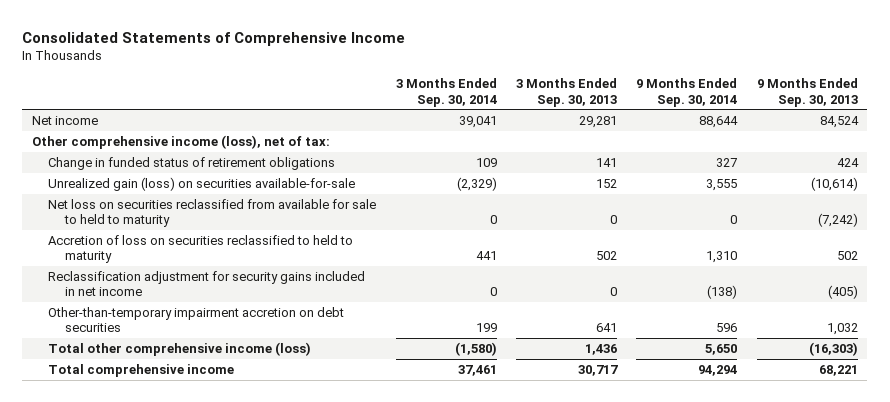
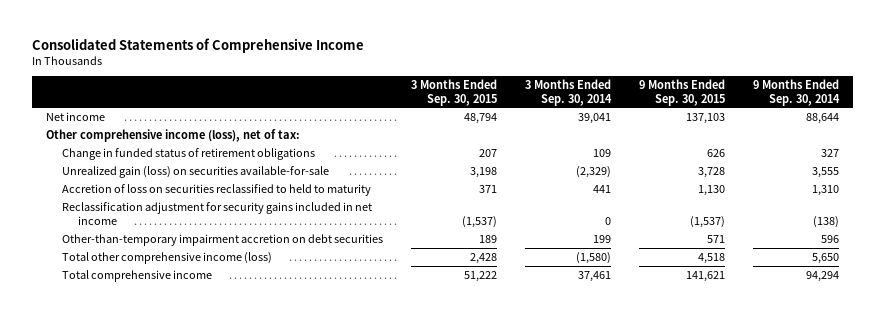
[516,78,618,107] 3 Months Ended Sep. 30, 2013 -> none
[756,78,858,107] 9 Months Ended Sep. 30, 2013 -> none
none -> [411,78,498,106] 3 Months Ended Sep. 30, 2015
none -> [639,78,726,106] 9 Months Ended Sep. 30, 2015
[48,199,377,228] Net loss on securities reclassified from available for sale to held to maturity -> none

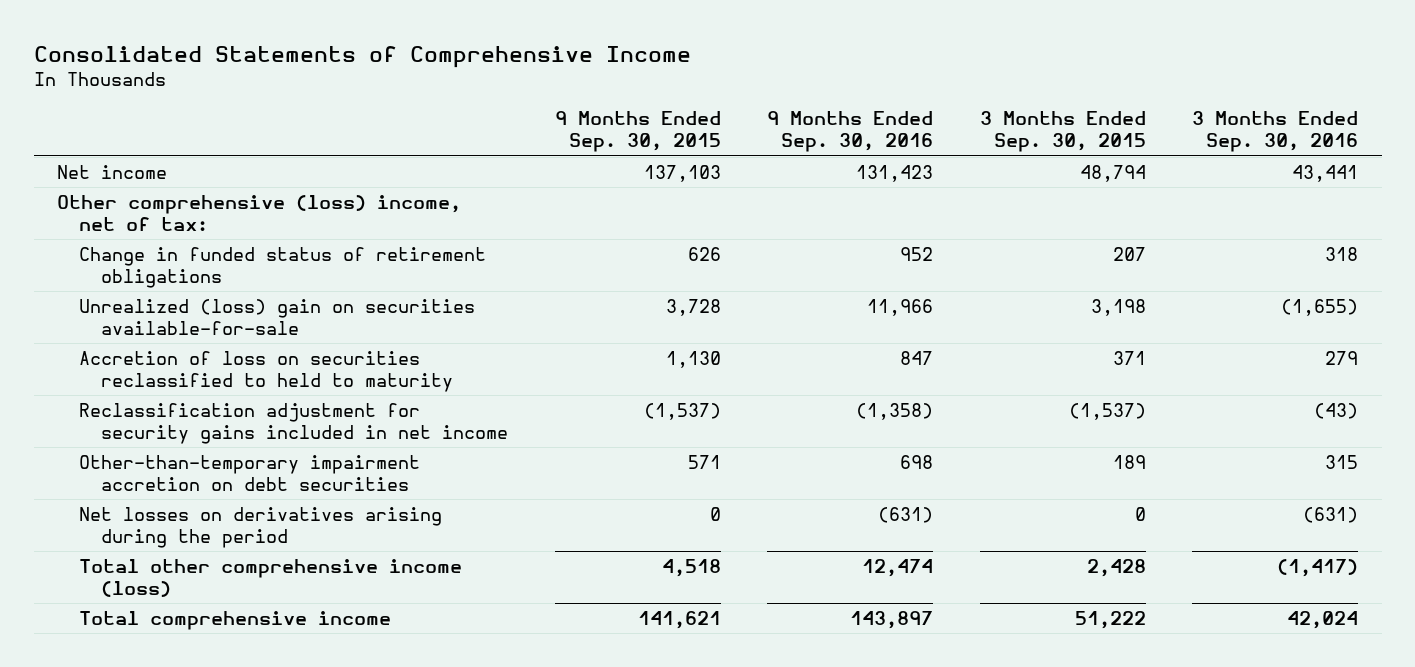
[525,78,613,106] 3 Months Ended Sep. 30, 2014 -> none
[753,78,841,106] 9 Months Ended Sep. 30, 2014 -> none
none -> [767,111,934,153] 9 Months Ended Sep. 30, 2016
none -> [1192,111,1359,153] 3 Months Ended Sep. 30, 2016
[46,128,301,142] Other comprehensive income (loss), net of tax: -> [57,194,462,231] Other comprehensive (loss) income, net of tax:
[62,165,330,178] Unrealized gain (loss) on securities available-for-sale -> [79,298,476,335] Unrealized (loss) gain on securities available-for-sale
none -> [79,506,443,548] Net losses on derivatives arising during the period

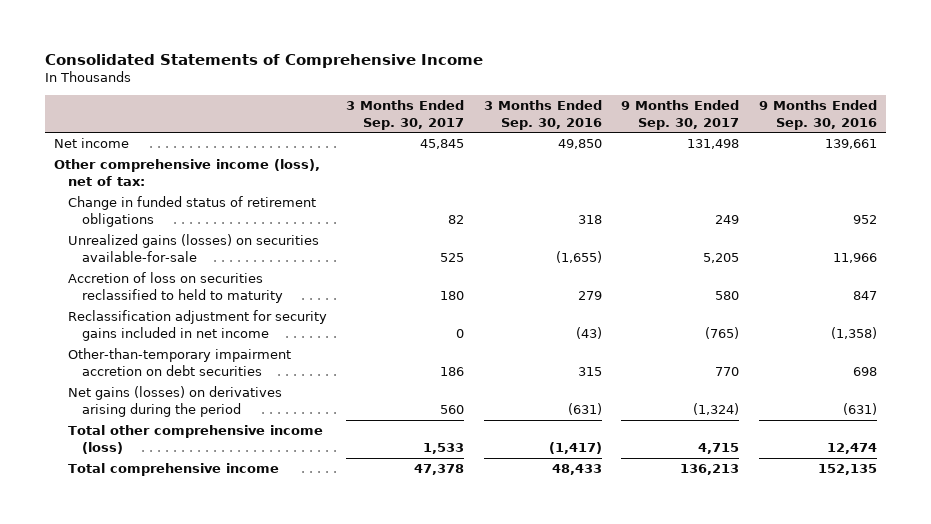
[554,111,721,153] 9 Months Ended Sep. 30, 2015 -> none
[979,111,1146,153] 3 Months Ended Sep. 30, 2015 -> none
none -> [346,100,465,130] 3 Months Ended Sep. 30, 2017
none -> [621,100,740,130] 9 Months Ended Sep. 30, 2017
[856,164,934,182] 131,423 -> [824,139,877,150] 139,661
[1292,164,1359,182] 43,441 -> [557,139,602,150] 49,850
[57,194,462,231] Other comprehensive (loss) income, net of tax: -> [54,159,321,186] Other comprehensive income (loss), net of tax:
[79,298,476,335] Unrealized (loss) gain on securities available-for-sale -> [68,234,320,262] Unrealized gains (losses) on securities available-for-sale
[79,506,443,548] Net losses on derivatives arising during the period -> [68,386,283,417] Net gains (losses) on derivatives arising during the period
[850,610,934,629] 143,897 -> [817,464,877,476] 152,135
[1287,610,1359,629] 42,024 -> [551,464,602,476] 48,433

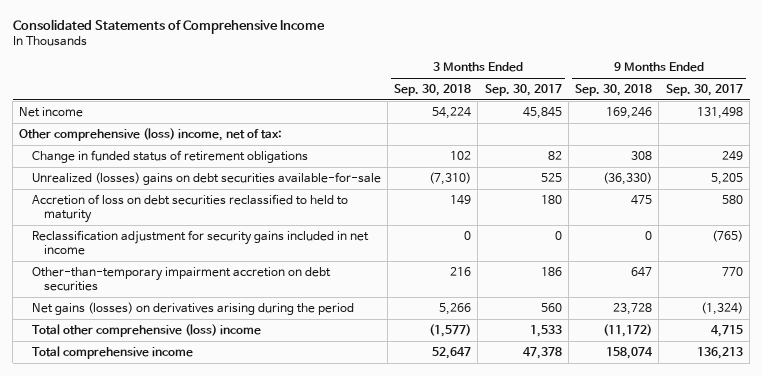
[483,100,602,130] 3 Months Ended Sep. 30, 2016 -> none
[758,100,877,130] 9 Months Ended Sep. 30, 2016 -> none
none -> [394,83,472,96] Sep. 30, 2018
none -> [575,83,653,96] Sep. 30, 2018
[54,159,321,186] Other comprehensive income (loss), net of tax: -> [19,127,283,141] Other comprehensive (loss) income, net of tax:
[68,234,320,262] Unrealized gains (losses) on securities available-for-sale -> [31,171,381,185] Unrealized (losses) gains on debt securities available-for-sale
[68,272,283,303] Accretion of loss on securities reclassified to held to maturity -> [31,193,348,224] Accretion of loss on debt securities reclassified to held to maturity
[68,425,324,454] Total other comprehensive income (loss) -> [31,323,261,337] Total other comprehensive (loss) income

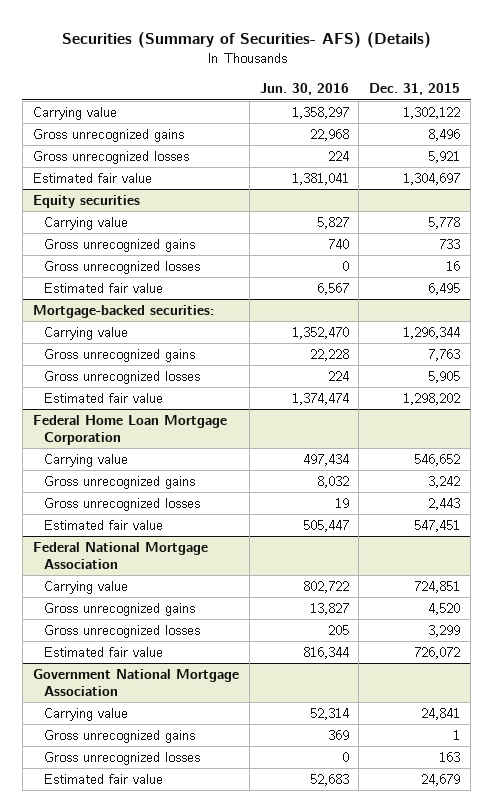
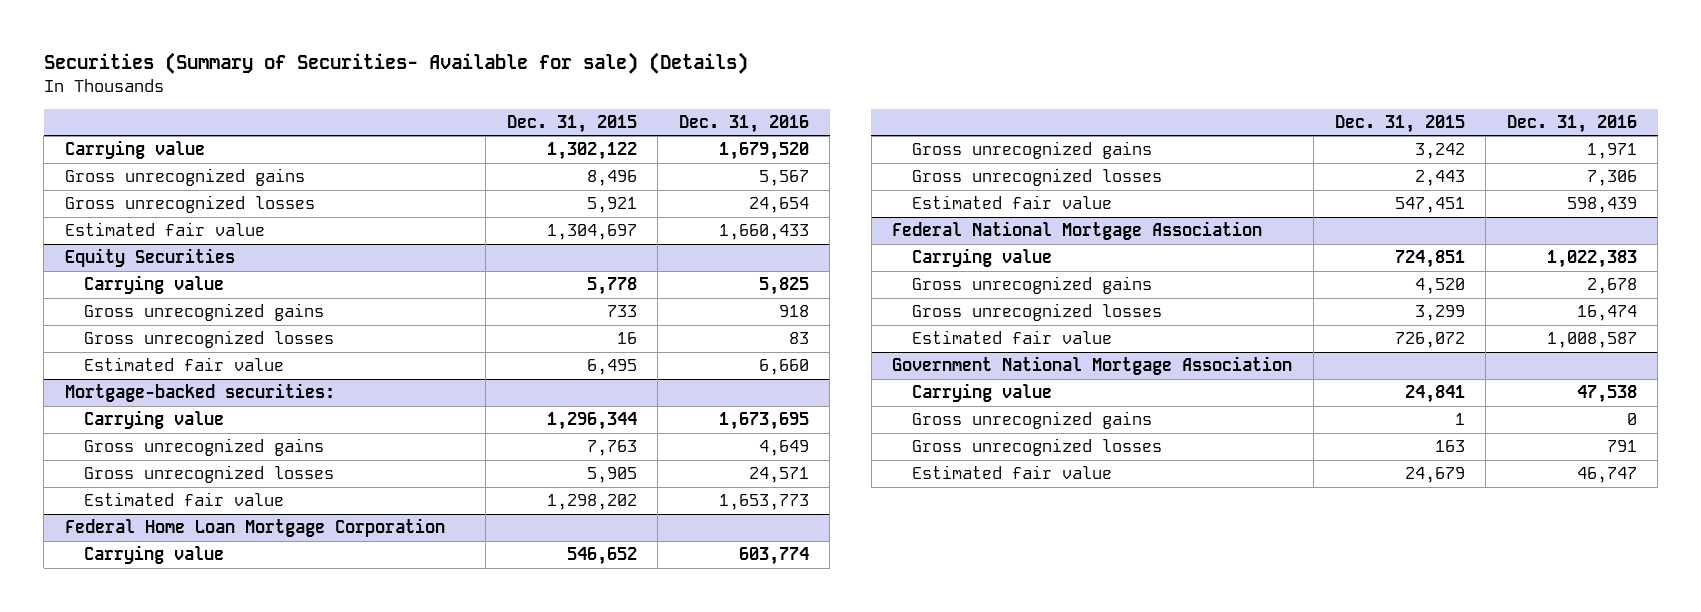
[61,32,431,49] Securities (Summary of Securities- AFS) (Details) -> [43,52,748,75] Securities (Summary of Securities- Available for sale) (Details)
[259,83,349,96] Jun. 30, 2016 -> none
none -> [678,114,809,133] Dec. 31, 2016
[32,195,140,209] Equity securities -> [64,248,235,268] Equity Securities

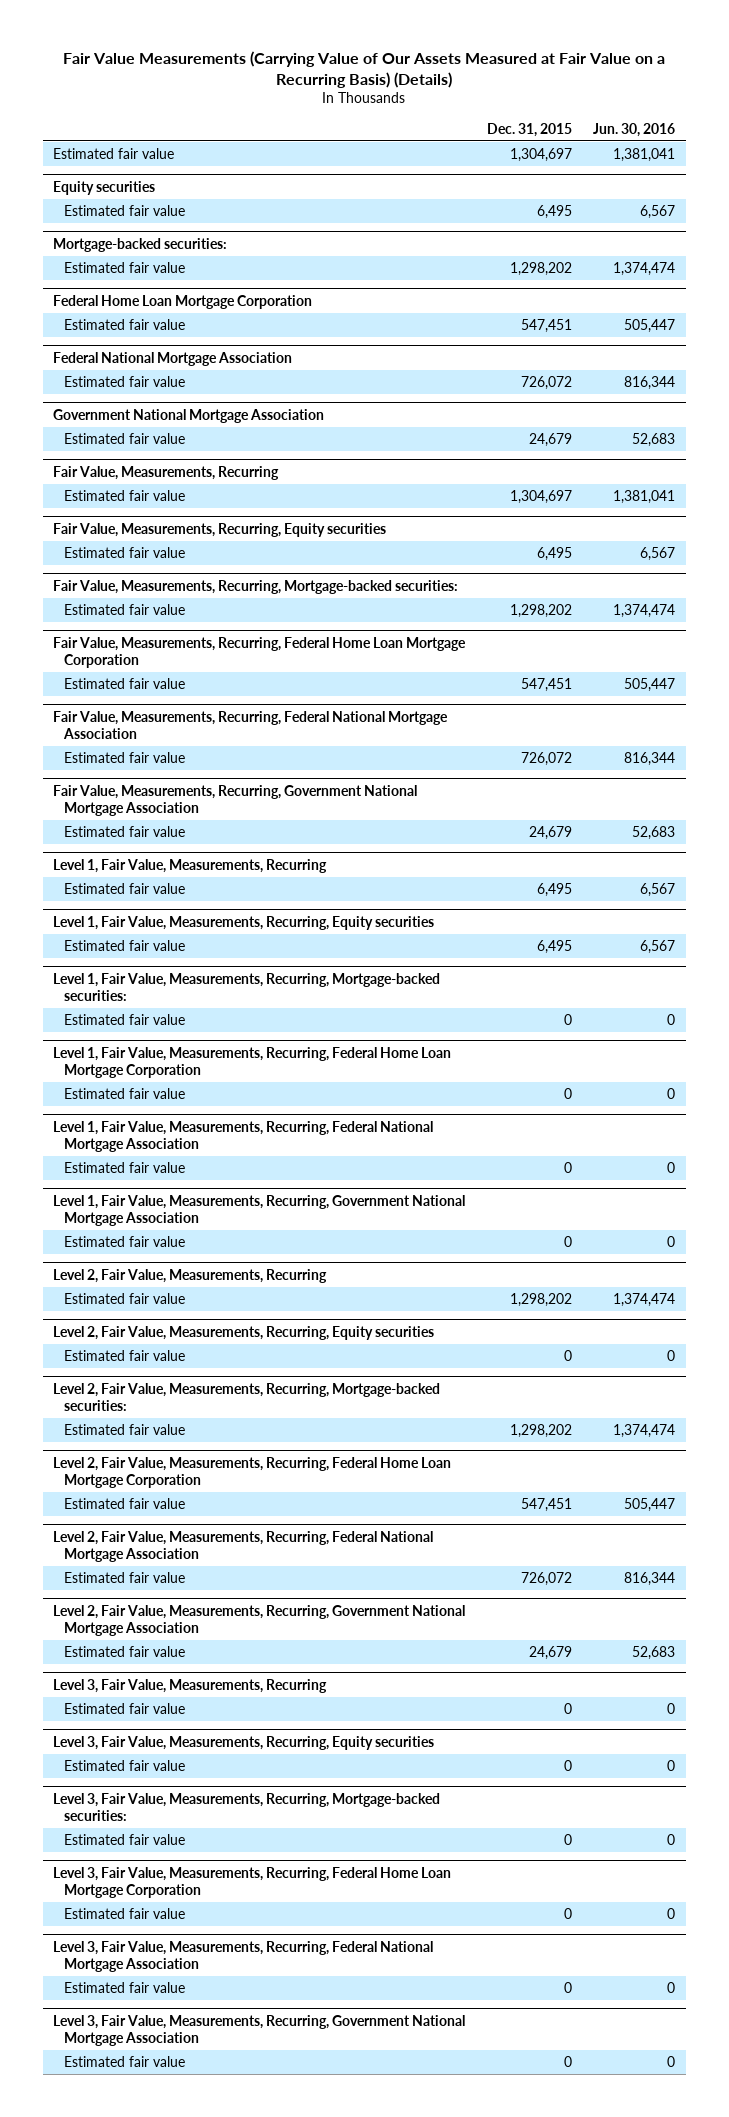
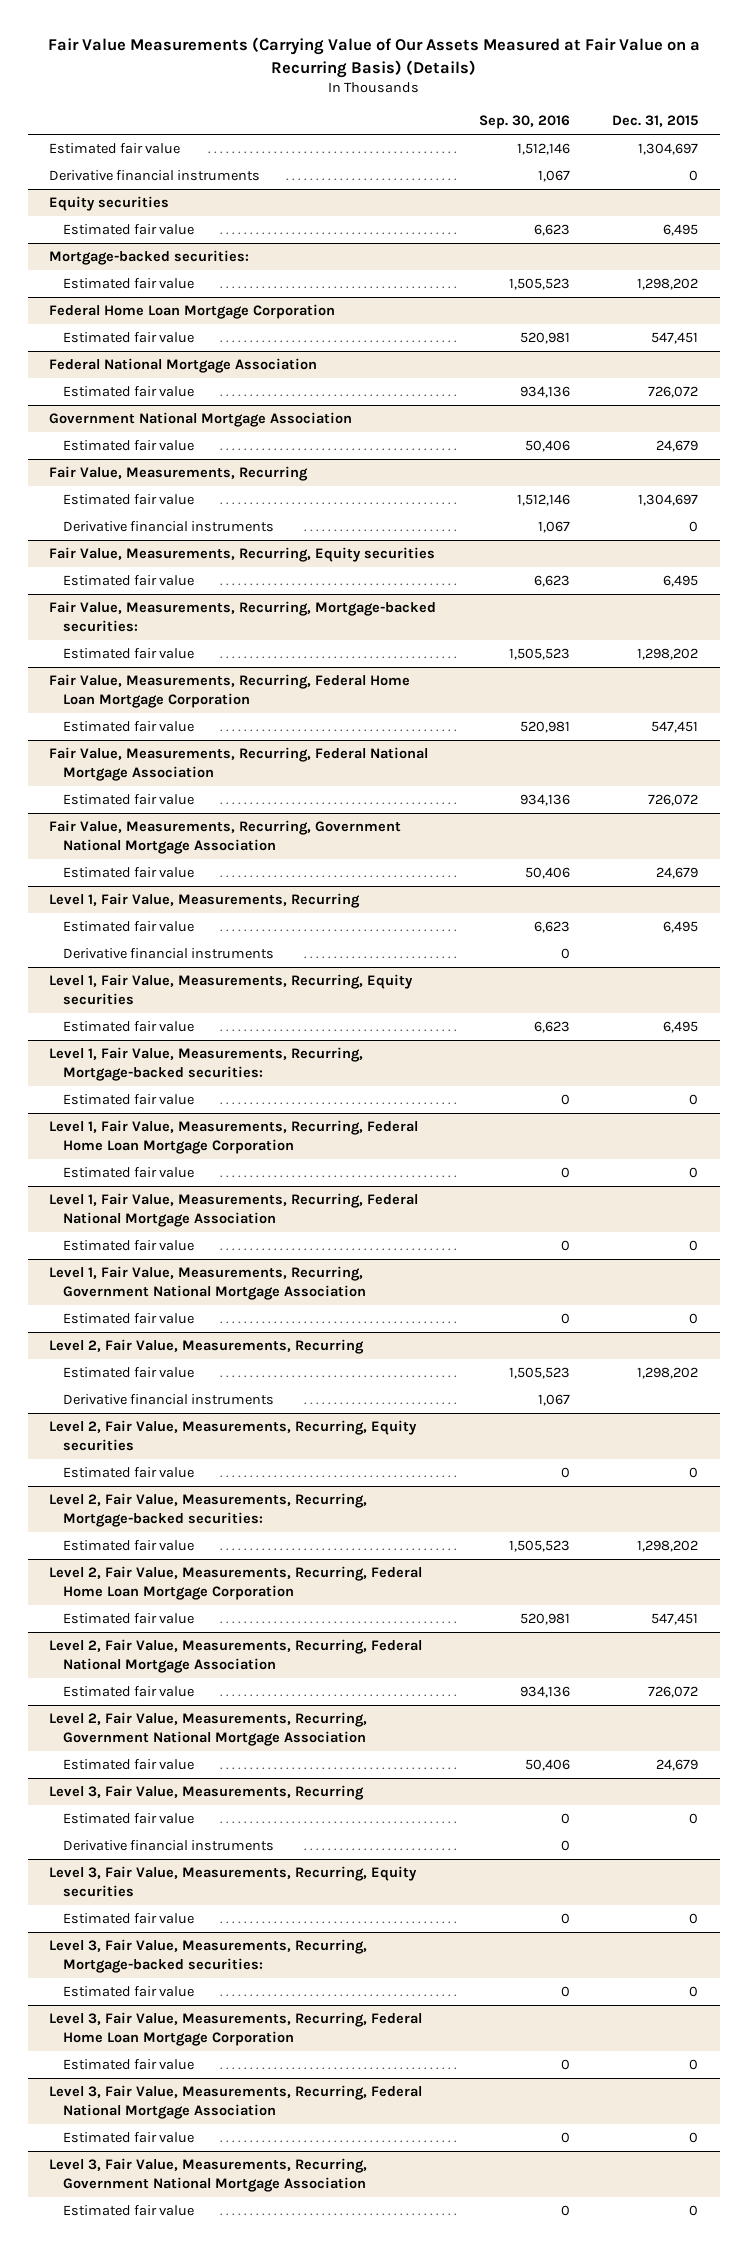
[593,122,676,137] Jun. 30, 2016 -> none
none -> [478,115,570,130] Sep. 30, 2016
none -> [48,170,260,182] Derivative financial instruments
none -> [63,521,275,533] Derivative financial instruments
none -> [63,948,275,960] Derivative financial instruments
none -> [63,1394,275,1406] Derivative financial instruments
none -> [63,1840,275,1852] Derivative financial instruments

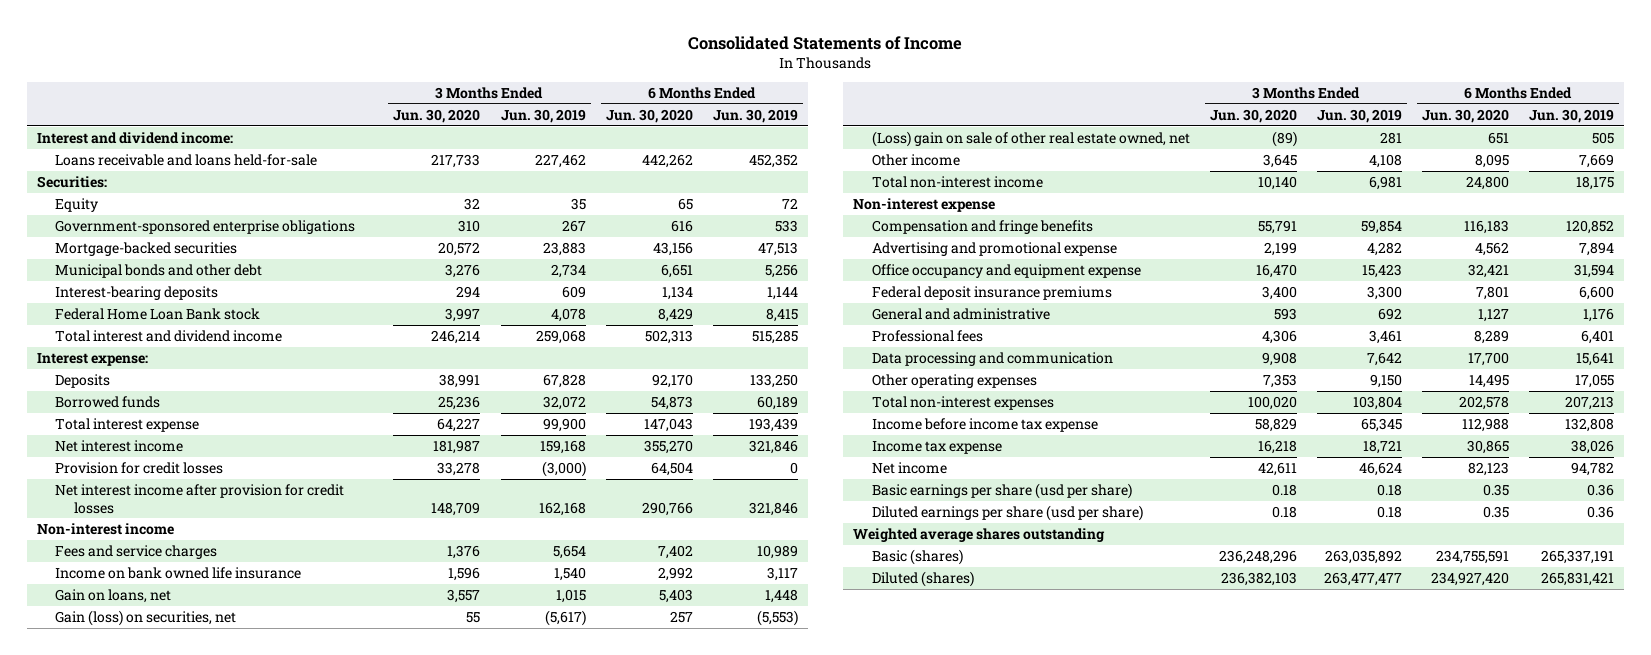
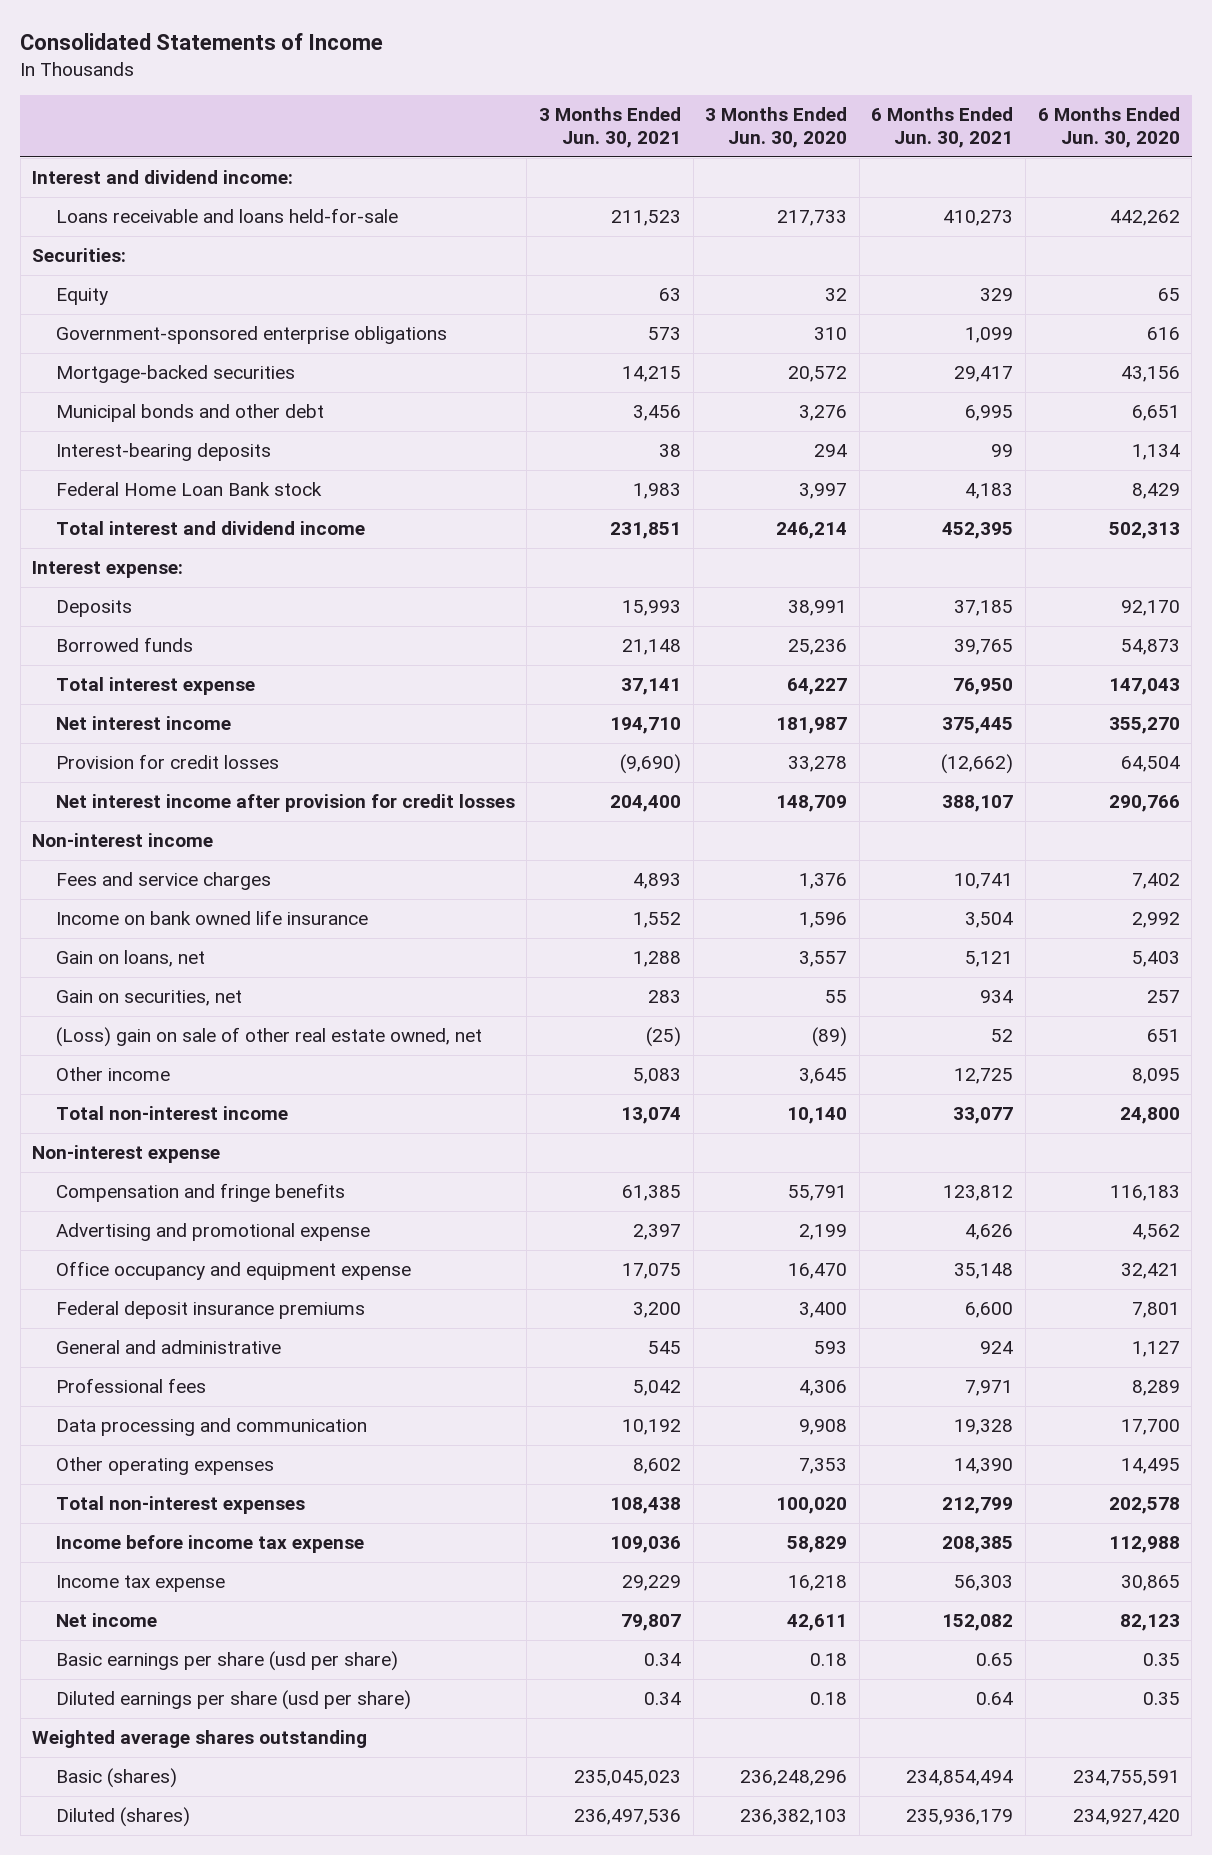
[500,108,586,123] Jun. 30, 2019 -> none
[712,108,798,123] Jun. 30, 2019 -> none
none -> [538,106,681,149] 3 Months Ended Jun. 30, 2021
none -> [871,106,1014,149] 6 Months Ended Jun. 30, 2021
[55,609,237,626] Gain (loss) on securities, net -> [55,990,242,1007] Gain on securities, net

